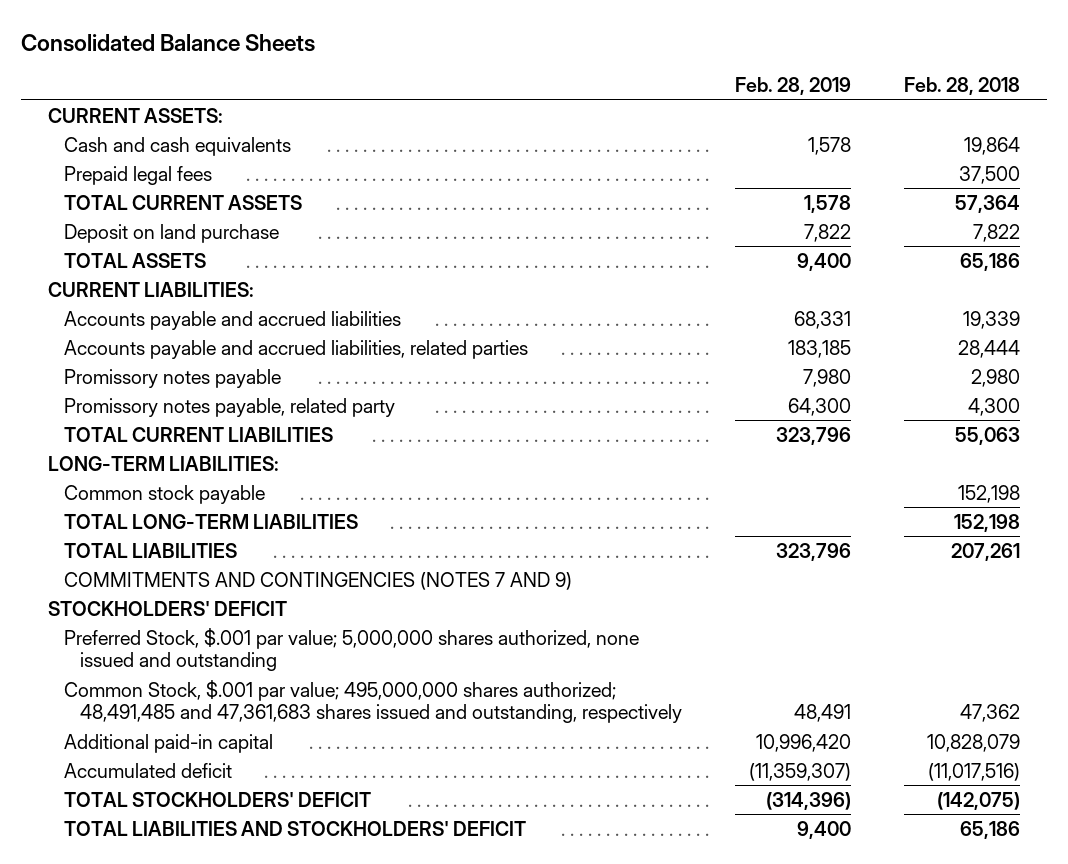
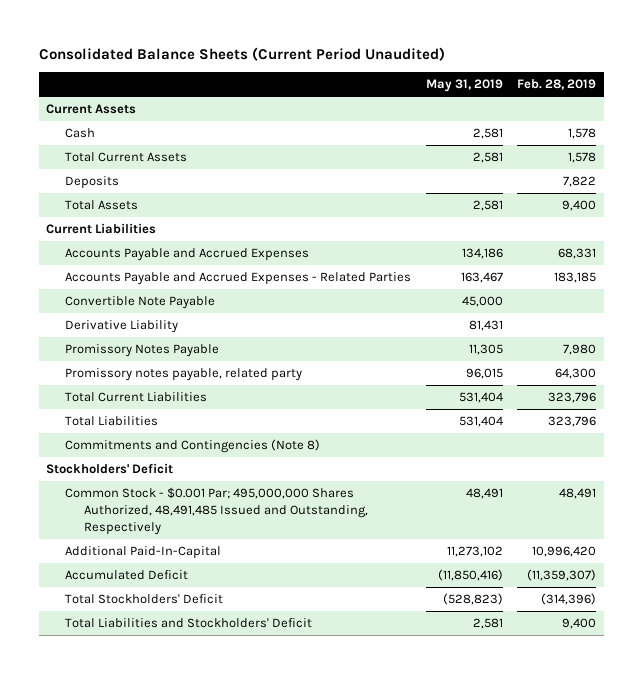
[21,34,316,53] Consolidated Balance Sheets -> [38,46,445,61] Consolidated Balance Sheets (Current Period Unaudited)
[904,77,1021,96] Feb. 28, 2018 -> none
none -> [425,79,503,93] May 31, 2019
[63,165,212,185] Prepaid legal fees -> none
[47,107,223,123] CURRENT ASSETS: -> [46,104,137,115] Current Assets
[63,136,291,156] Cash and cash equivalents -> [64,128,95,139] Cash
[63,194,302,210] TOTAL CURRENT ASSETS -> [64,152,187,163] Total Current Assets
[63,223,279,243] Deposit on land purchase -> [64,176,119,190] Deposits
[63,252,206,268] TOTAL ASSETS -> [64,200,138,211] Total Assets
[47,281,254,297] CURRENT LIABILITIES: -> [46,223,157,235] Current Liabilities
[63,310,401,330] Accounts payable and accrued liabilities -> [64,248,309,262] Accounts Payable and Accrued Expenses
[63,339,528,359] Accounts payable and accrued liabilities, related parties -> [64,272,411,286] Accounts Payable and Accrued Expenses - Related Parties
none -> [64,296,215,310] Convertible Note Payable
none -> [64,320,178,334] Derivative Liability
[63,368,281,388] Promissory notes payable -> [64,344,219,358] Promissory Notes Payable
[47,455,279,471] LONG-TERM LIABILITIES: -> none
[63,484,265,504] Common stock payable -> none
[63,513,358,529] TOTAL LONG-TERM LIABILITIES -> none
[63,627,639,672] Preferred Stock, $.001 par value; 5,000,000 shares authorized, none issued and outstanding -> none
[63,426,333,442] TOTAL CURRENT LIABILITIES -> [64,392,207,403] Total Current Liabilities
[63,542,237,558] TOTAL LIABILITIES -> [64,416,158,427] Total Liabilities
[63,571,572,590] COMMITMENTS AND CONTINGENCIES (NOTES 7 AND 9) -> [64,439,320,454] Commitments and Contingencies (Note 8)
[47,600,287,616] STOCKHOLDERS' DEFICIT -> [46,463,174,475] Stockholders' Deficit
[63,679,683,724] Common Stock, $.001 par value; 495,000,000 shares authorized; 48,491,485 and 47,361,683 shares issued and outstanding, respectively -> [64,487,368,535] Common Stock - $0.001 Par; 495,000,000 Shares Authorized, 48,491,485 Issued and Outstanding, Respectively
[63,733,273,753] Additional paid-in capital -> [64,546,221,560] Additional Paid-In-Capital
[63,762,232,778] Accumulated deficit -> [64,570,188,581] Accumulated Deficit
[63,791,371,807] TOTAL STOCKHOLDERS' DEFICIT -> [64,594,223,605] Total Stockholders' Deficit
[63,820,526,836] TOTAL LIABILITIES AND STOCKHOLDERS' DEFICIT -> [64,618,312,629] Total Liabilities and Stockholders' Deficit

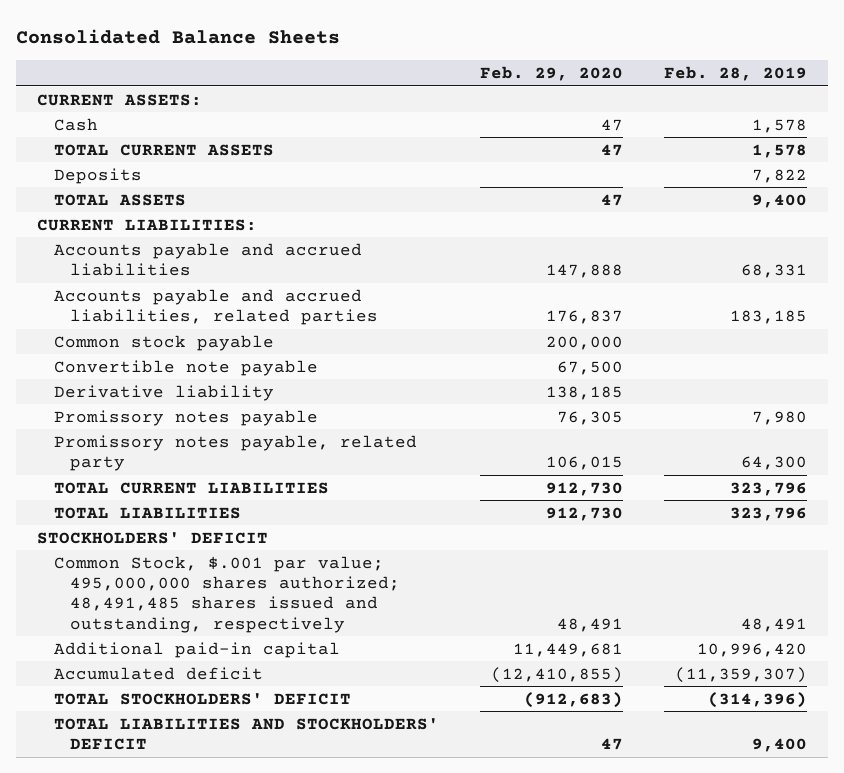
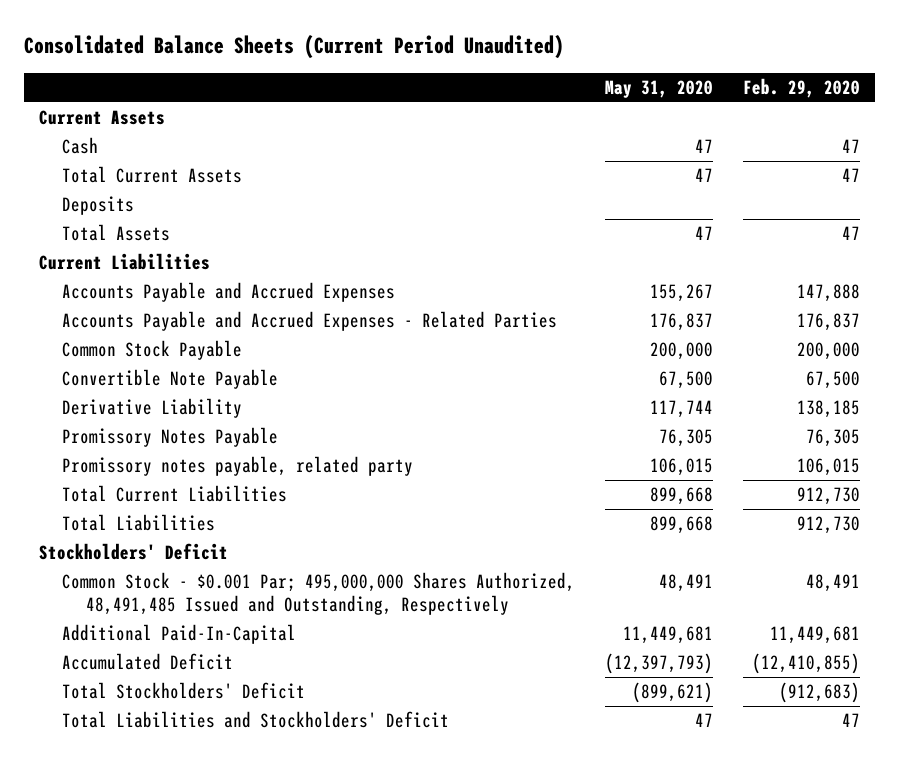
[16,29,341,45] Consolidated Balance Sheets -> [23,35,564,60] Consolidated Balance Sheets (Current Period Unaudited)
[664,66,808,82] Feb. 28, 2019 -> none
none -> [605,79,714,98] May 31, 2020
[36,93,202,106] CURRENT ASSETS: -> [38,110,165,126] Current Assets
[53,143,274,156] TOTAL CURRENT ASSETS -> [62,166,243,184] Total Current Assets
[53,193,186,206] TOTAL ASSETS -> [62,224,171,242] Total Assets
[36,218,257,231] CURRENT LIABILITIES: -> [38,253,210,271] Current Liabilities
[53,242,362,277] Accounts payable and accrued liabilities -> [62,282,396,303] Accounts Payable and Accrued Expenses
[53,288,379,326] Accounts payable and accrued liabilities, related parties -> [62,311,558,332] Accounts Payable and Accrued Expenses - Related Parties
[53,334,274,351] Common stock payable -> [62,340,243,361] Common Stock Payable
[53,359,318,376] Convertible note payable -> [62,369,279,390] Convertible Note Payable
[53,384,274,401] Derivative liability -> [62,398,243,419] Derivative Liability
[53,409,318,426] Promissory notes payable -> [62,427,279,448] Promissory Notes Payable
[53,481,329,494] TOTAL CURRENT LIABILITIES -> [62,485,288,503] Total Current Liabilities
[53,506,241,519] TOTAL LIABILITIES -> [62,514,216,532] Total Liabilities
[36,531,268,544] STOCKHOLDERS' DEFICIT -> [38,543,228,561] Stockholders' Deficit
[53,555,401,633] Common Stock, $.001 par value; 495,000,000 shares authorized; 48,491,485 shares issued and outstanding, respectively -> [62,572,576,616] Common Stock - $0.001 Par; 495,000,000 Shares Authorized, 48,491,485 Issued and Outstanding, Respectively
[53,641,340,658] Additional paid-in capital -> [62,624,297,645] Additional Paid-In-Capital
[53,666,263,680] Accumulated deficit -> [62,653,234,671] Accumulated Deficit
[53,692,351,705] TOTAL STOCKHOLDERS' DEFICIT -> [62,682,306,700] Total Stockholders' Deficit
[53,717,439,751] TOTAL LIABILITIES AND STOCKHOLDERS' DEFICIT -> [62,711,450,729] Total Liabilities and Stockholders' Deficit

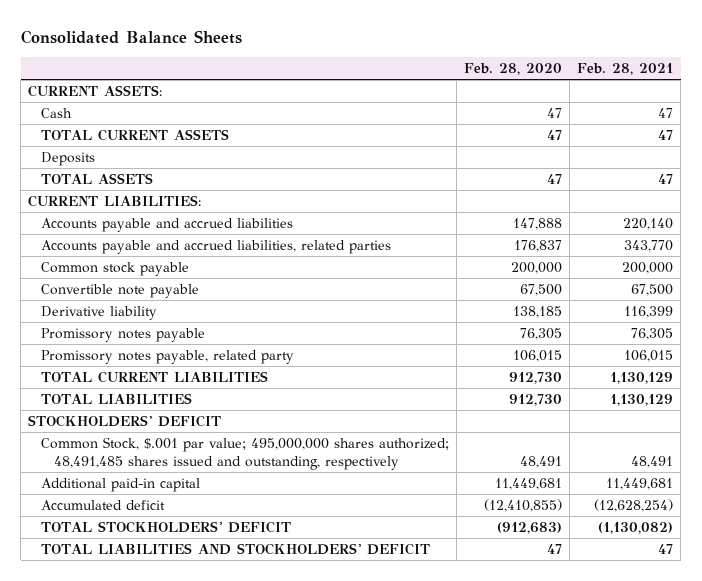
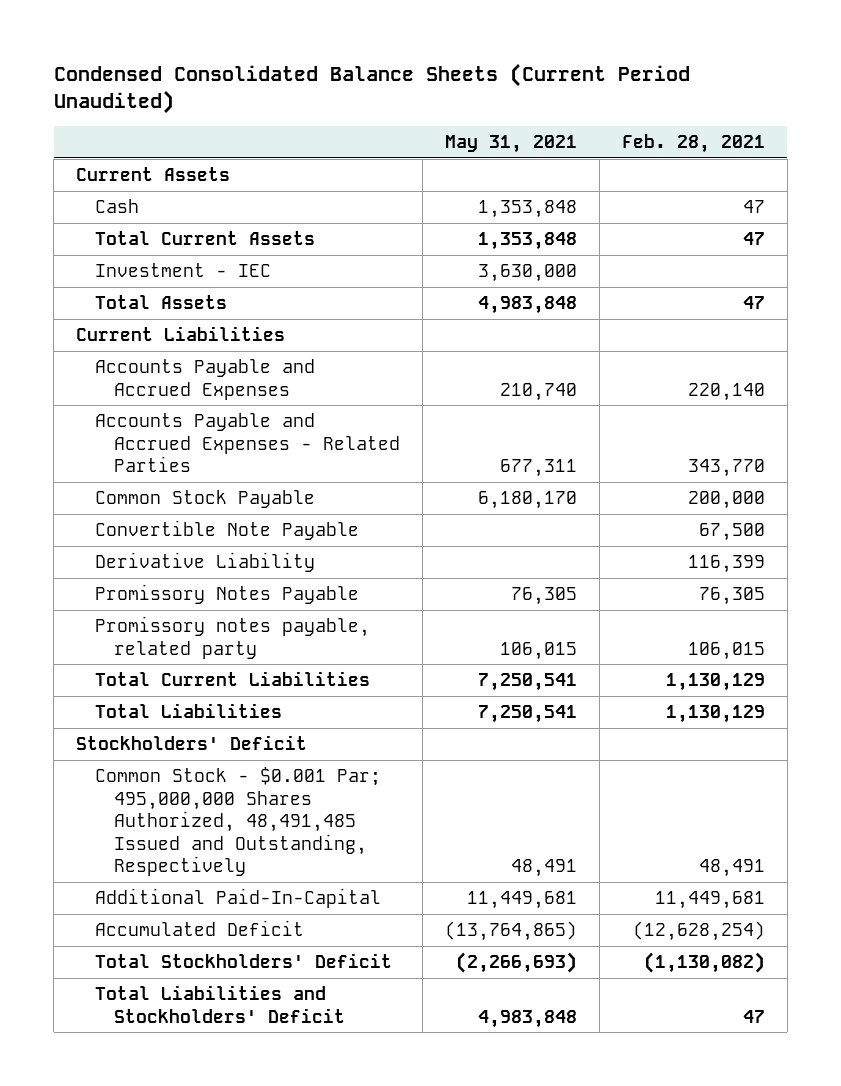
[20,29,242,44] Consolidated Balance Sheets -> [53,63,690,115] Condensed Consolidated Balance Sheets (Current Period Unaudited)
[464,63,563,76] Feb. 28, 2020 -> none
none -> [444,134,577,153] May 31, 2021
[28,84,163,97] CURRENT ASSETS: -> [76,167,231,182] Current Assets
[41,128,230,141] TOTAL CURRENT ASSETS -> [94,231,315,246] Total Current Assets
[41,151,96,166] Deposits -> [94,263,271,278] Investment - IEC
[41,172,154,184] TOTAL ASSETS -> [94,295,227,310] Total Assets
[28,194,202,207] CURRENT LIABILITIES: -> [76,326,286,342] Current Liabilities
[41,217,294,232] Accounts payable and accrued liabilities -> [94,359,315,400] Accounts Payable and Accrued Expenses
[41,239,392,254] Accounts payable and accrued liabilities, related parties -> [94,413,400,473] Accounts Payable and Accrued Expenses - Related Parties
[41,261,190,276] Common stock payable -> [94,490,315,509] Common Stock Payable
[41,283,200,298] Convertible note payable -> [94,520,359,541] Convertible Note Payable
[41,305,158,320] Derivative liability -> [94,552,315,573] Derivative Liability
[41,327,206,342] Promissory notes payable -> [94,584,359,605] Promissory Notes Payable
[41,370,269,383] TOTAL CURRENT LIABILITIES -> [94,671,370,687] Total Current Liabilities
[41,392,193,404] TOTAL LIABILITIES -> [94,703,282,719] Total Liabilities
[28,414,222,427] STOCKHOLDERS' DEFICIT -> [76,735,308,751] Stockholders' Deficit
[41,436,450,471] Common Stock, $.001 par value; 495,000,000 shares authorized; 48,491,485 shares issued and outstanding, respectively -> [94,767,381,877] Common Stock - $0.001 Par; 495,000,000 Shares Authorized, 48,491,485 Issued and Outstanding, Respectively
[41,477,201,492] Additional paid-in capital -> [94,888,381,909] Additional Paid-In-Capital
[41,499,166,510] Accumulated deficit -> [94,920,304,937] Accumulated Deficit
[41,520,292,533] TOTAL STOCKHOLDERS' DEFICIT -> [94,953,392,969] Total Stockholders' Deficit
[41,542,431,555] TOTAL LIABILITIES AND STOCKHOLDERS' DEFICIT -> [94,985,345,1023] Total Liabilities and Stockholders' Deficit

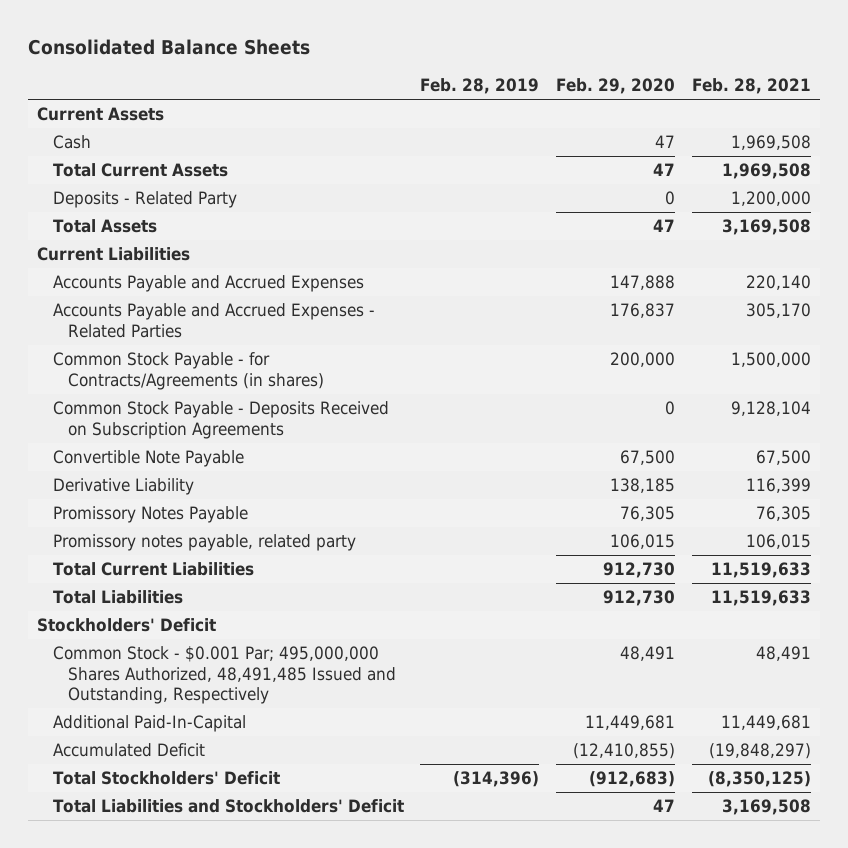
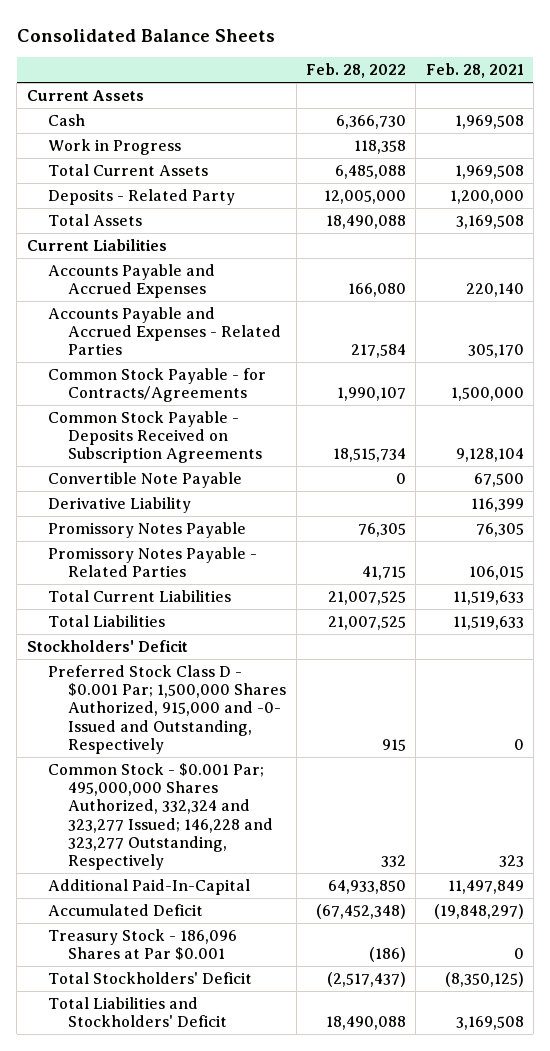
[420,78,540,95] Feb. 28, 2019 -> none
[556,78,676,95] Feb. 29, 2020 -> none
none -> [306,63,407,79] Feb. 28, 2022
none -> [47,138,181,155] Work in Progress
[52,352,325,390] Common Stock Payable - for Contracts/Agreements (in shares) -> [47,367,266,403] Common Stock Payable - for Contracts/Agreements
[52,534,356,552] Promissory notes payable, related party -> [47,546,257,578] Promissory Notes Payable - Related Parties
none -> [47,664,287,755] Preferred Stock Class D - $0.001 Par; 1,500,000 Shares Authorized, 915,000 and -0- Issued and Outstanding, Respectively
[52,646,397,705] Common Stock - $0.001 Par; 495,000,000 Shares Authorized, 48,491,485 Issued and Outstanding, Respectively -> [47,762,274,871] Common Stock - $0.001 Par; 495,000,000 Shares Authorized, 332,324 and 323,277 Issued; 146,228 and 323,277 Outstanding, Respectively
[756,646,812,662] 48,491 -> [498,855,524,868] 323
[721,715,812,731] 11,449,681 -> [447,879,524,894] 11,497,849
none -> [47,928,237,961] Treasury Stock - 186,096 Shares at Par $0.001

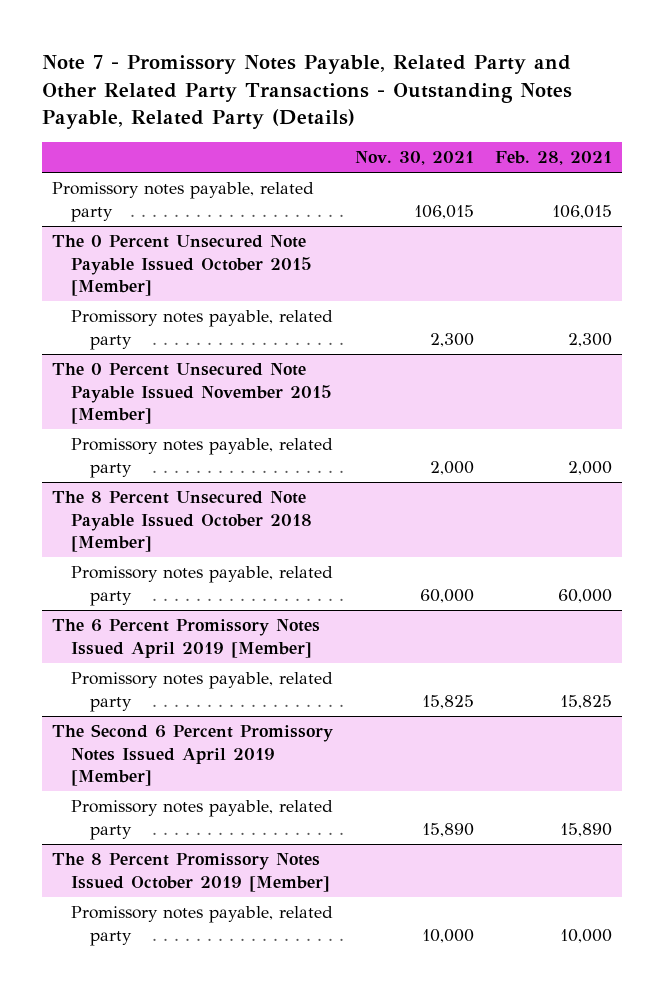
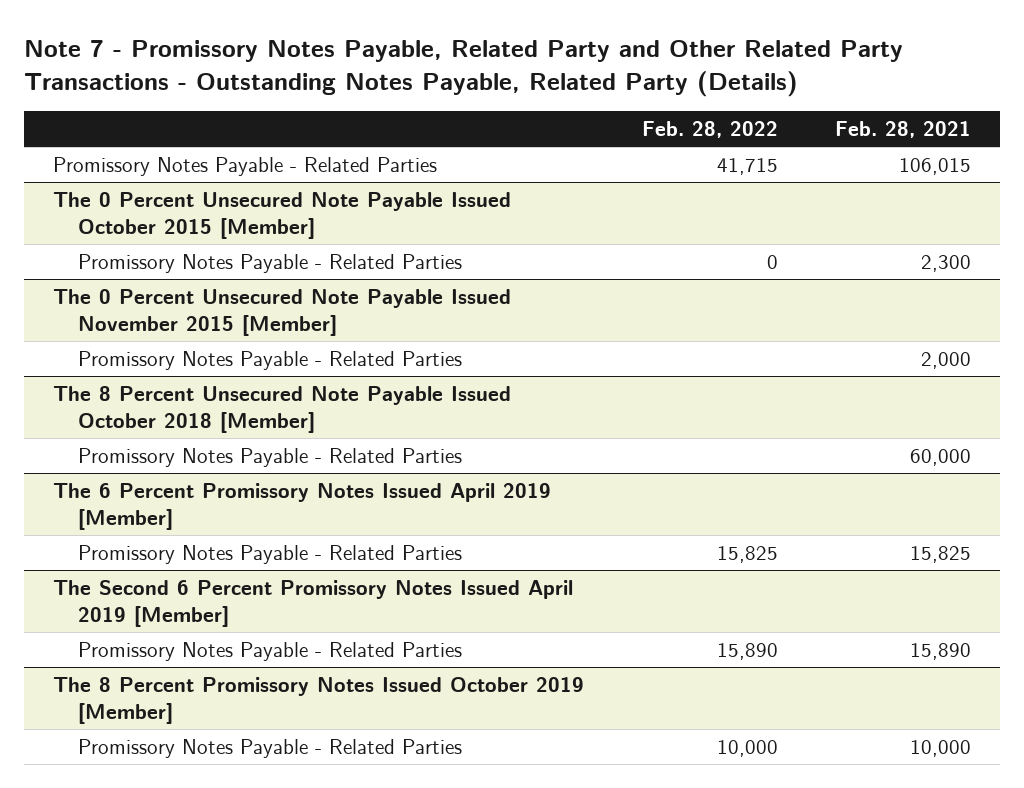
[354,150,474,165] Nov. 30, 2021 -> none
none -> [641,120,778,138] Feb. 28, 2022
[52,182,315,222] Promissory notes payable, related party -> [52,157,437,177] Promissory Notes Payable - Related Parties
[71,310,334,350] Promissory notes payable, related party -> [77,254,462,274] Promissory Notes Payable - Related Parties
[71,438,334,478] Promissory notes payable, related party -> [77,351,462,371] Promissory Notes Payable - Related Parties
[71,566,334,606] Promissory notes payable, related party -> [77,448,462,468] Promissory Notes Payable - Related Parties
[71,672,334,712] Promissory notes payable, related party -> [77,545,462,565] Promissory Notes Payable - Related Parties
[71,800,334,840] Promissory notes payable, related party -> [77,642,462,662] Promissory Notes Payable - Related Parties
[71,906,334,946] Promissory notes payable, related party -> [77,739,462,759] Promissory Notes Payable - Related Parties

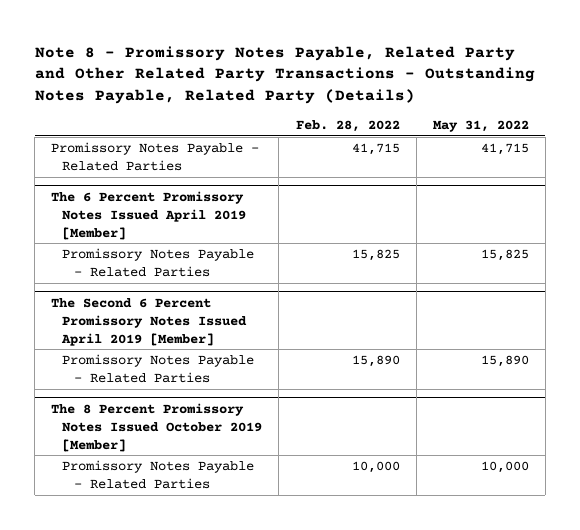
[23,39,903,97] Note 7 - Promissory Notes Payable, Related Party and Other Related Party Transactions - Outstanding Notes Payable, Related Party (Details) -> [34,45,535,105] Note 8 - Promissory Notes Payable, Related Party and Other Related Party Transactions - Outstanding Notes Payable, Related Party (Details)
[835,120,972,138] Feb. 28, 2021 -> none
none -> [432,120,529,133] May 31, 2022
[52,192,511,239] The 0 Percent Unsecured Note Payable Issued October 2015 [Member] -> none
[77,254,462,274] Promissory Notes Payable - Related Parties -> none
[52,289,511,336] The 0 Percent Unsecured Note Payable Issued November 2015 [Member] -> none
[77,351,462,371] Promissory Notes Payable - Related Parties -> none
[52,386,511,433] The 8 Percent Unsecured Note Payable Issued October 2018 [Member] -> none
[77,448,462,468] Promissory Notes Payable - Related Parties -> none

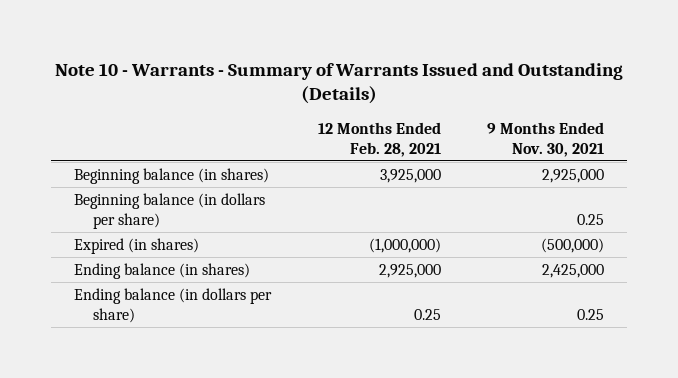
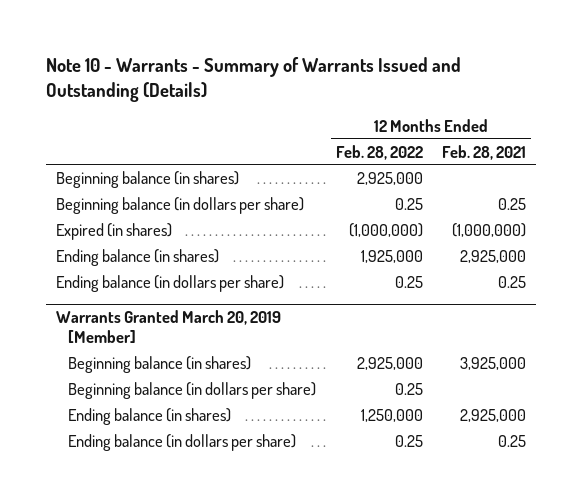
[487,122,605,157] 9 Months Ended Nov. 30, 2021 -> none
none -> [335,144,423,160] Feb. 28, 2022
none -> [55,170,239,188] Beginning balance (in shares)
none -> [55,196,304,214] Beginning balance (in dollars per share)
[74,237,200,254] Expired (in shares) -> [55,222,172,240] Expired (in shares)
none -> [55,248,219,266] Ending balance (in shares)
none -> [55,274,284,292] Ending balance (in dollars per share)
none -> [55,310,281,343] Warrants Granted March 20, 2019 [Member]

